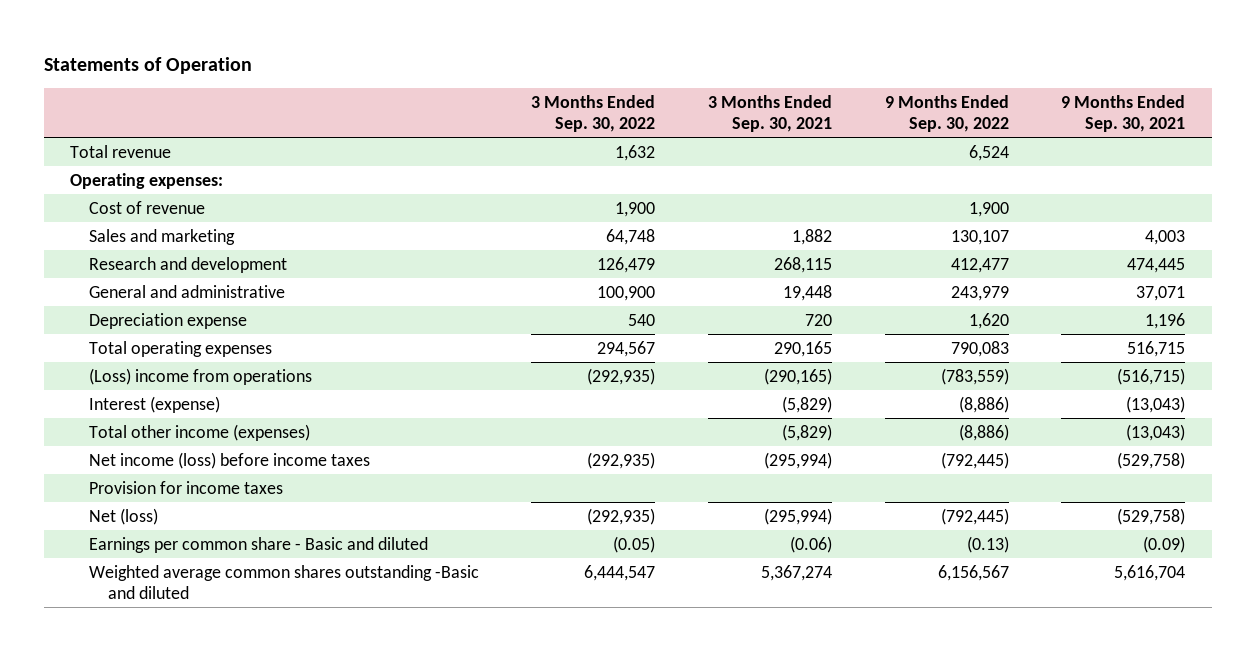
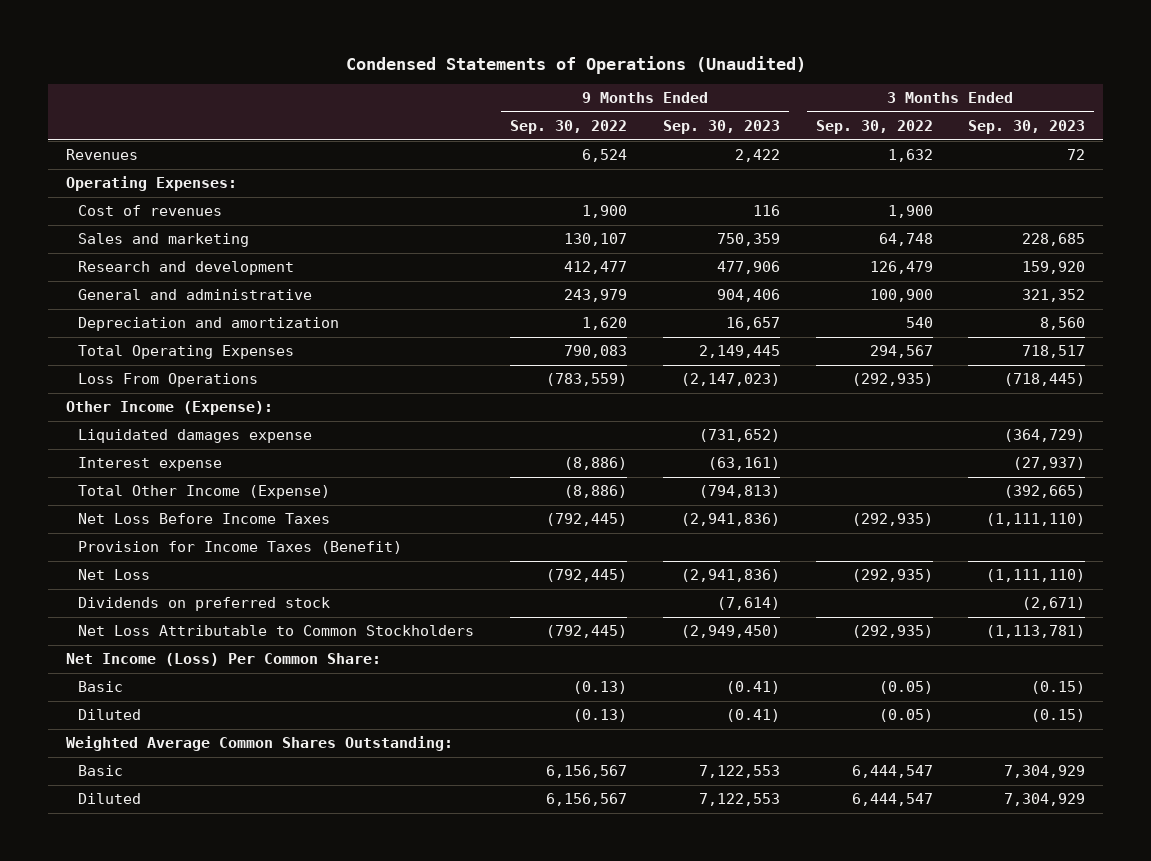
[43,56,252,74] Statements of Operation -> [345,56,806,75] Condensed Statements of Operations (Unaudited)
[708,95,833,132] 3 Months Ended Sep. 30, 2021 -> none
[1061,95,1186,132] 9 Months Ended Sep. 30, 2021 -> none
none -> [662,119,780,134] Sep. 30, 2023
none -> [968,119,1086,134] Sep. 30, 2023
[69,144,171,158] Total revenue -> [65,149,138,161] Revenues
[69,172,223,189] Operating expenses: -> [65,176,237,192] Operating Expenses:
[88,200,205,214] Cost of revenue -> [77,205,222,217] Cost of revenues
[88,312,247,329] Depreciation expense -> [77,317,339,332] Depreciation and amortization
[88,340,272,357] Total operating expenses -> [77,345,294,360] Total Operating Expenses
[88,367,312,385] (Loss) income from operations -> [77,373,258,388] Loss From Operations
none -> [65,401,273,416] Other Income (Expense):
none -> [77,429,312,444] Liquidated damages expense
[88,395,220,413] Interest (expense) -> [77,457,222,472] Interest expense
[88,423,310,441] Total other income (expenses) -> [77,485,330,500] Total Other Income (Expense)
[88,451,370,469] Net income (loss) before income taxes -> [77,513,330,525] Net Loss Before Income Taxes
[88,480,283,494] Provision for income taxes -> [77,541,402,555] Provision for Income Taxes (Benefit)
[88,507,158,525] Net (loss) -> [77,569,150,581] Net Loss
none -> [77,597,330,612] Dividends on preferred stock
none -> [77,625,474,637] Net Loss Attributable to Common Stockholders
none -> [65,653,381,667] Net Income (Loss) Per Common Share:
[88,536,428,553] Earnings per common share - Basic and diluted -> [77,681,123,693] Basic
none -> [77,709,141,721] Diluted
none -> [65,736,453,752] Weighted Average Common Shares Outstanding:
[88,564,479,599] Weighted average common shares outstanding -Basic and diluted -> [77,765,123,777] Basic
none -> [77,793,141,805] Diluted

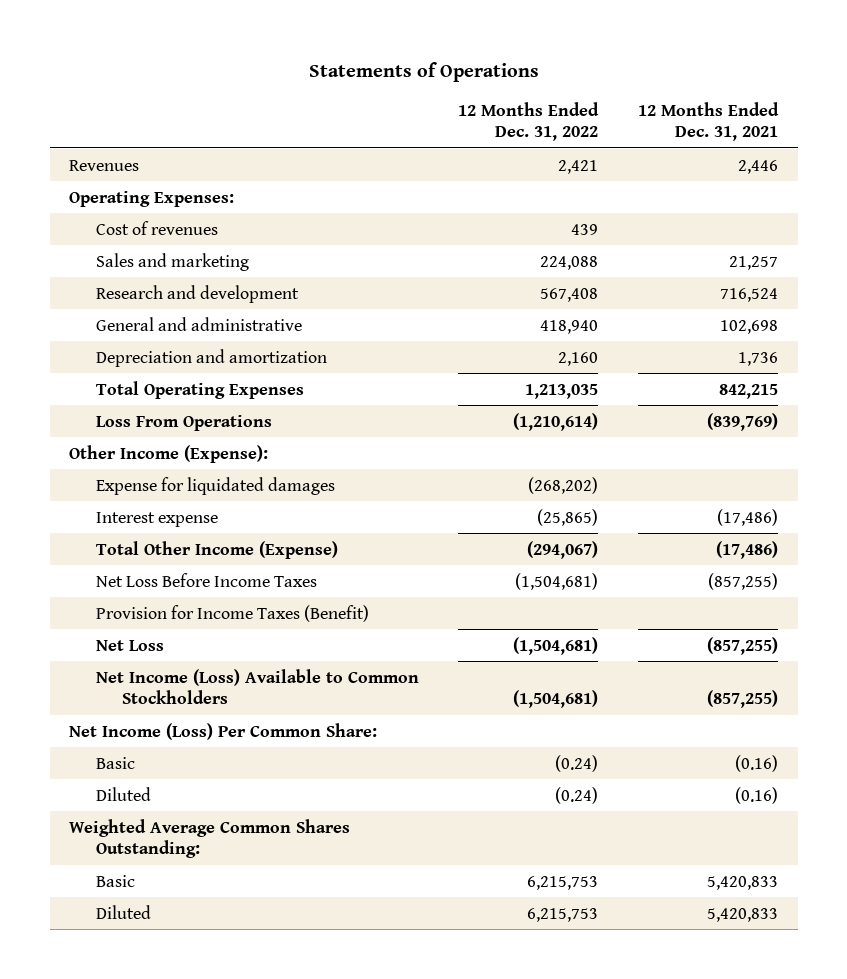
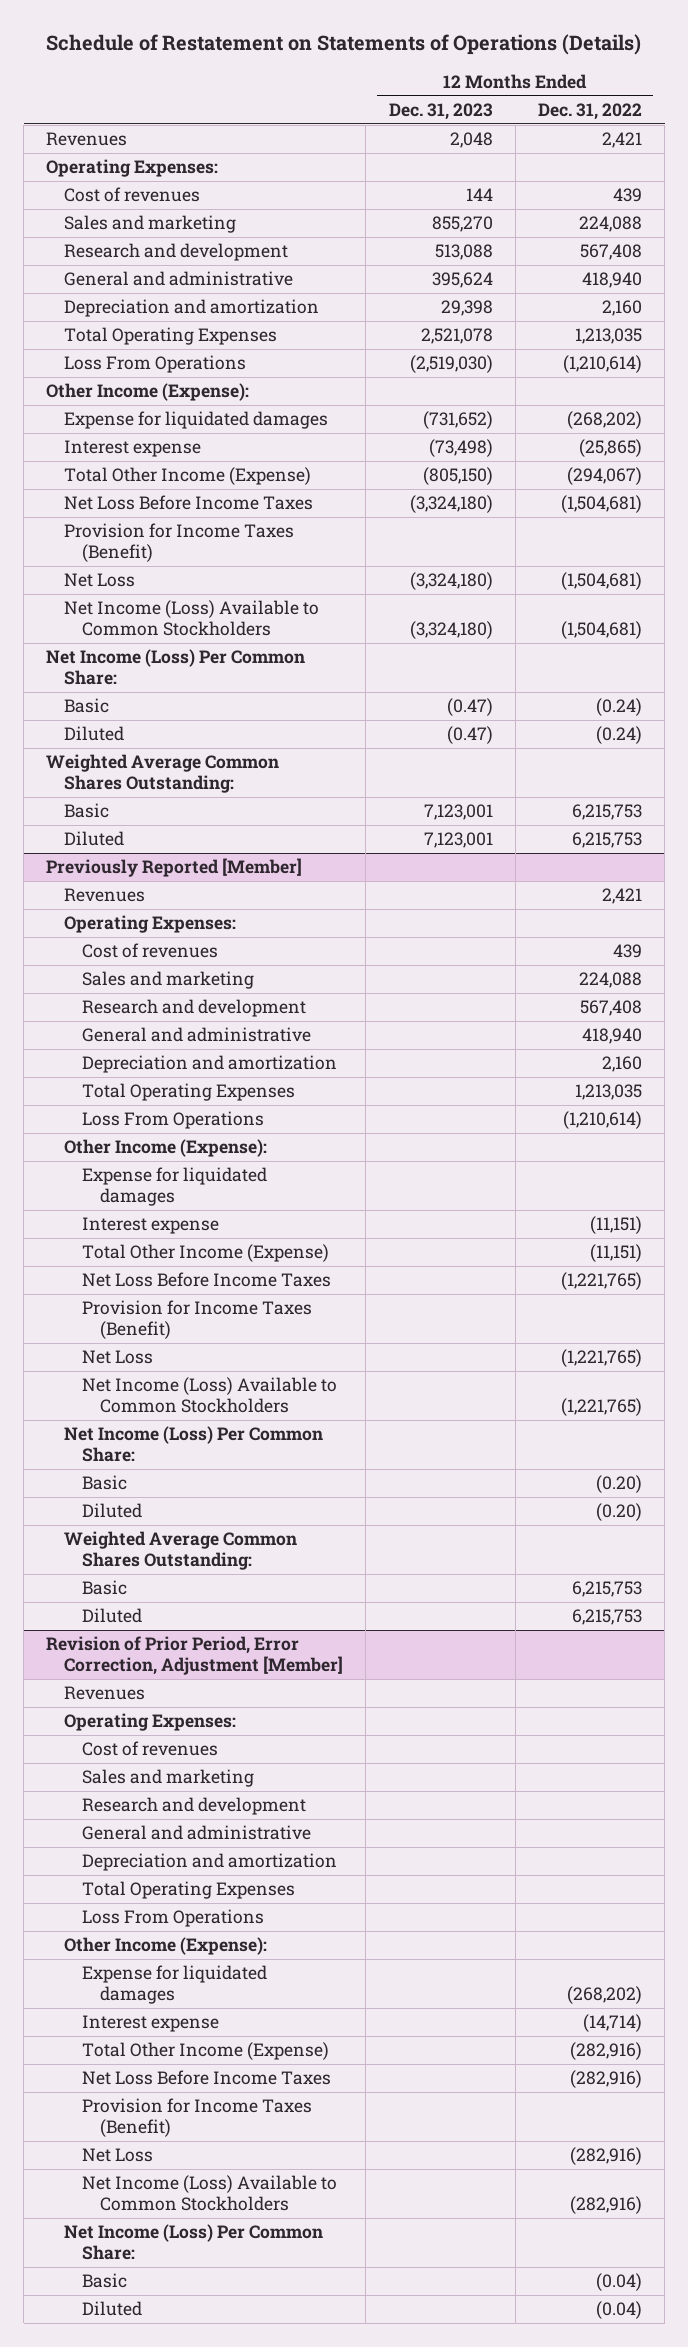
[308,61,539,82] Statements of Operations -> [46,34,642,56] Schedule of Restatement on Statements of Operations (Details)
[638,101,780,142] 12 Months Ended Dec. 31, 2021 -> none
none -> [388,103,493,121] Dec. 31, 2023
none -> [46,858,303,878] Previously Reported [Member]
none -> [64,888,146,903] Revenues
none -> [64,915,237,934] Operating Expenses:
none -> [82,943,219,959] Cost of revenues
none -> [82,971,255,990] Sales and marketing
none -> [82,999,307,1018] Research and development
none -> [82,1027,312,1043] General and administrative
none -> [82,1055,338,1074] Depreciation and amortization
none -> [82,1083,296,1102] Total Operating Expenses
none -> [82,1111,265,1130] Loss From Operations
none -> [64,1139,268,1158] Other Income (Expense):
none -> [82,1167,268,1206] Expense for liquidated damages
none -> [82,1217,220,1235] Interest expense
none -> [82,1244,330,1263] Total Other Income (Expense)
none -> [82,1272,332,1288] Net Loss Before Income Taxes
none -> [82,1300,313,1339] Provision for Income Taxes (Benefit)
none -> [82,1350,154,1365] Net Loss
none -> [82,1377,338,1413] Net Income (Loss) Available to Common Stockholders
none -> [64,1426,324,1462] Net Income (Loss) Per Common Share:
none -> [82,1475,128,1491] Basic
none -> [82,1503,143,1519] Diluted
none -> [64,1531,298,1570] Weighted Average Common Shares Outstanding:
none -> [82,1580,128,1596] Basic
none -> [82,1608,143,1624] Diluted
none -> [46,1636,344,1675] Revision of Prior Period, Error Correction, Adjustment [Member]
none -> [64,1686,146,1701] Revenues
none -> [64,1713,237,1732] Operating Expenses:
none -> [82,1741,219,1757] Cost of revenues
none -> [82,1769,255,1788] Sales and marketing
none -> [82,1797,307,1816] Research and development
none -> [82,1825,312,1841] General and administrative
none -> [82,1853,338,1872] Depreciation and amortization
none -> [82,1881,296,1900] Total Operating Expenses
none -> [82,1909,265,1928] Loss From Operations
none -> [64,1937,268,1956] Other Income (Expense):
none -> [82,1965,268,2004] Expense for liquidated damages
none -> [82,2015,220,2033] Interest expense
none -> [82,2042,330,2061] Total Other Income (Expense)
none -> [82,2070,332,2086] Net Loss Before Income Taxes
none -> [82,2098,313,2137] Provision for Income Taxes (Benefit)
none -> [82,2148,154,2163] Net Loss
none -> [82,2175,338,2211] Net Income (Loss) Available to Common Stockholders
none -> [64,2224,324,2260] Net Income (Loss) Per Common Share:
none -> [82,2273,128,2289] Basic
none -> [82,2301,143,2317] Diluted

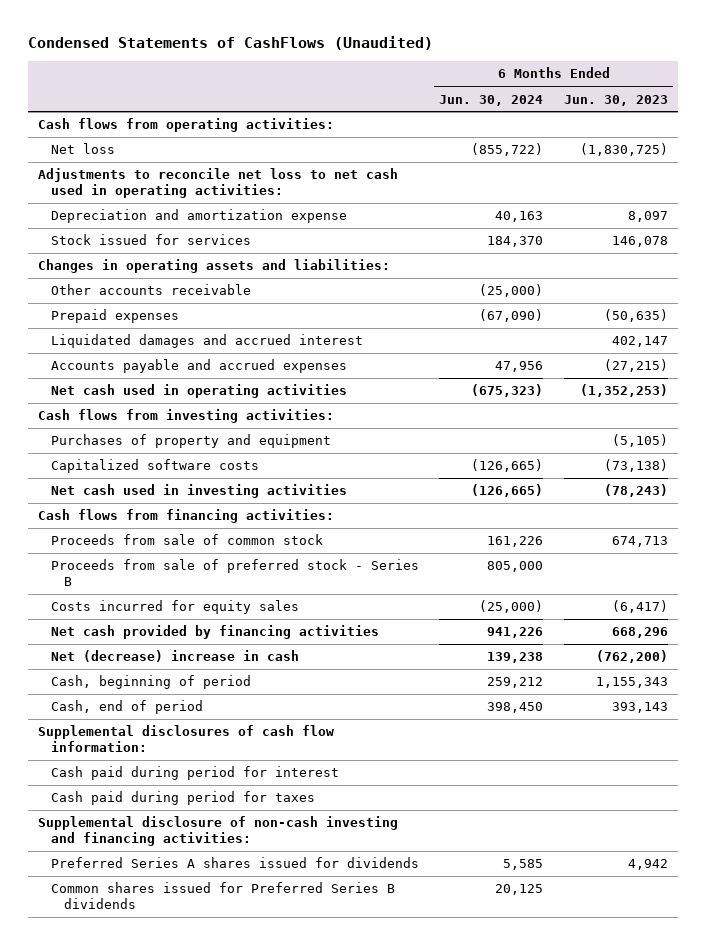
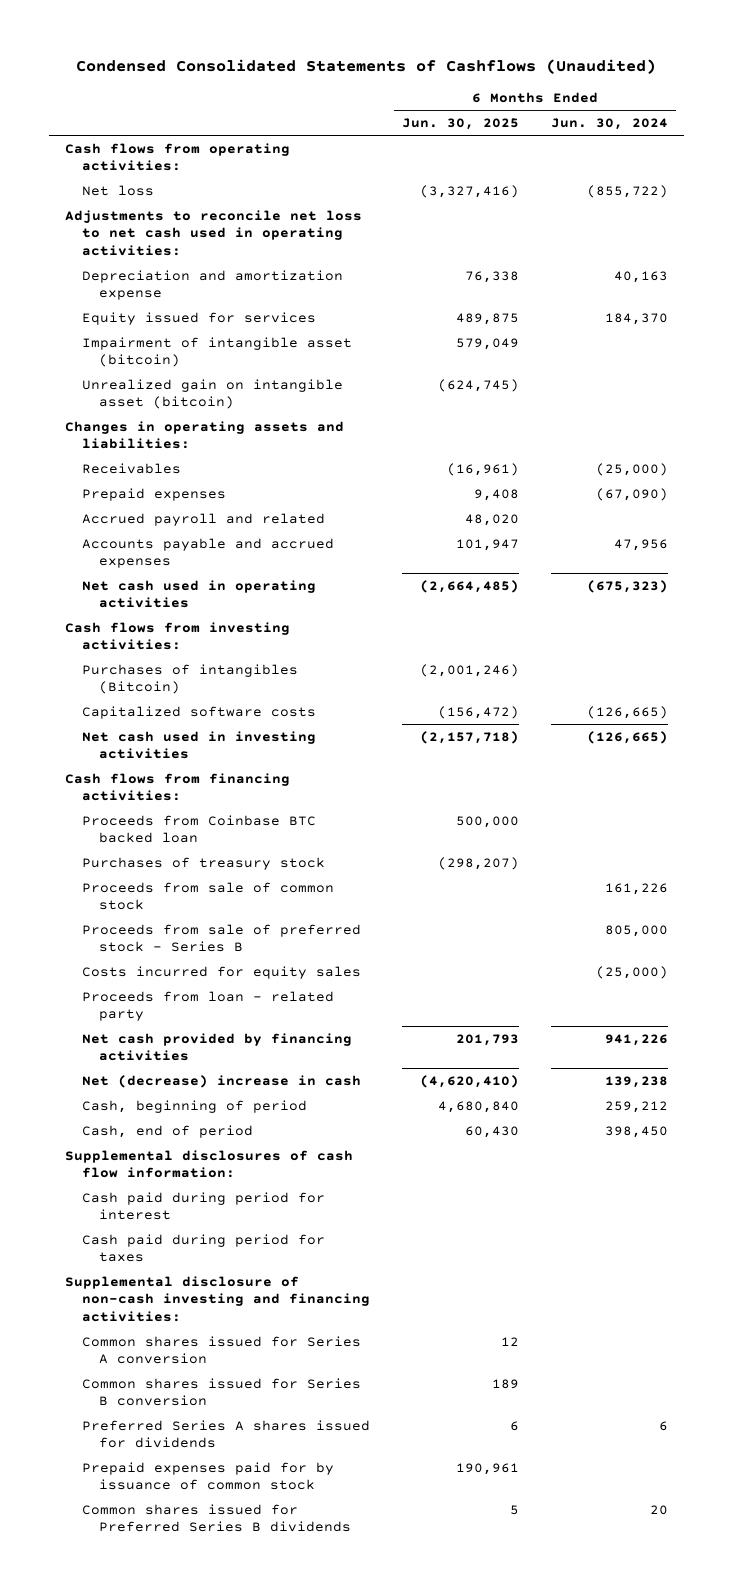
[28,36,434,51] Condensed Statements of CashFlows (Unaudited) -> [76,59,657,75] Condensed Consolidated Statements of Cashflows (Unaudited)
[563,94,668,106] Jun. 30, 2023 -> none
none -> [401,118,519,131] Jun. 30, 2025
[51,234,252,246] Stock issued for services -> [81,311,316,325] Equity issued for services
none -> [81,336,352,368] Impairment of intangible asset (bitcoin)
none -> [81,378,343,410] Unrealized gain on intangible asset (bitcoin)
[51,284,252,296] Other accounts receivable -> none
none -> [81,462,181,474] Receivables
[51,334,364,349] Liquidated damages and accrued interest -> none
none -> [81,512,325,526] Accrued payroll and related
[51,434,332,449] Purchases of property and equipment -> none
none -> [81,663,298,695] Purchases of intangibles (Bitcoin)
none -> [81,814,316,844] Proceeds from Coinbase BTC backed loan
none -> [81,856,325,870] Purchases of treasury stock
none -> [81,990,334,1022] Proceeds from loan - related party
none -> [81,1335,361,1365] Common shares issued for Series A conversion
none -> [81,1377,361,1407] Common shares issued for Series B conversion
[503,859,544,871] 5,585 -> [658,1420,668,1431] 6
none -> [81,1461,334,1491] Prepaid expenses paid for by issuance of common stock
[495,884,544,896] 20,125 -> [649,1504,668,1515] 20

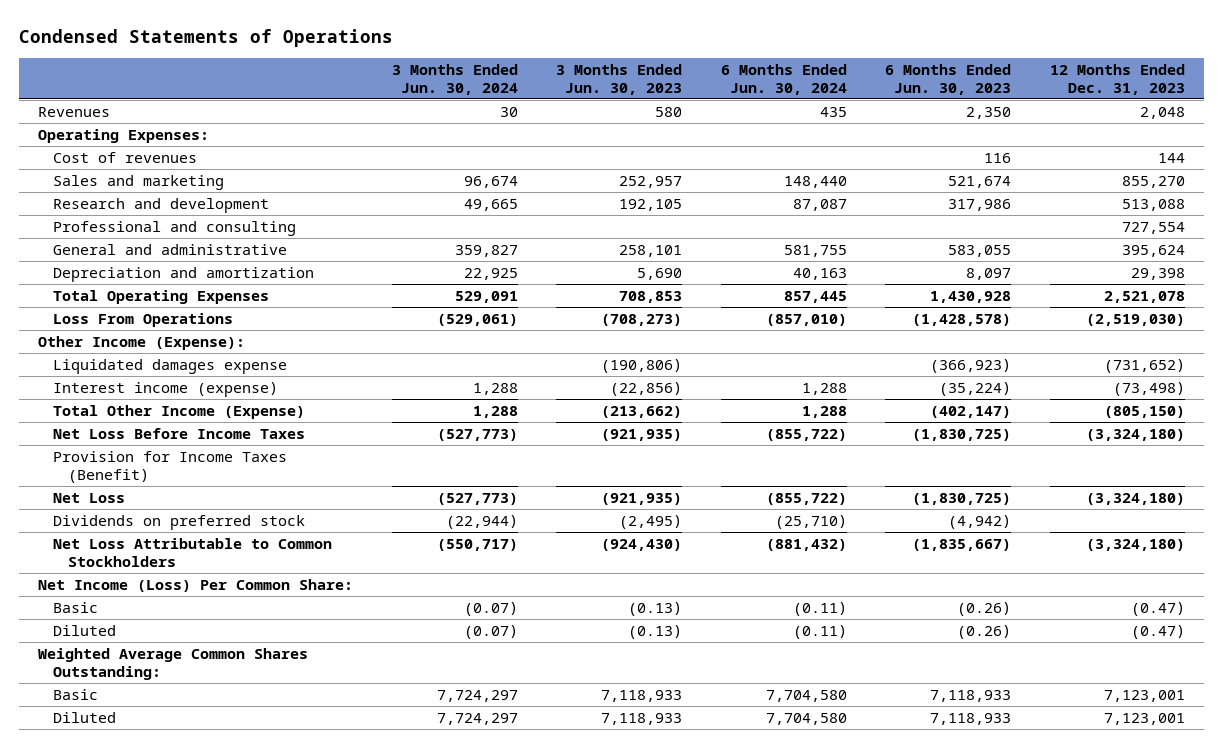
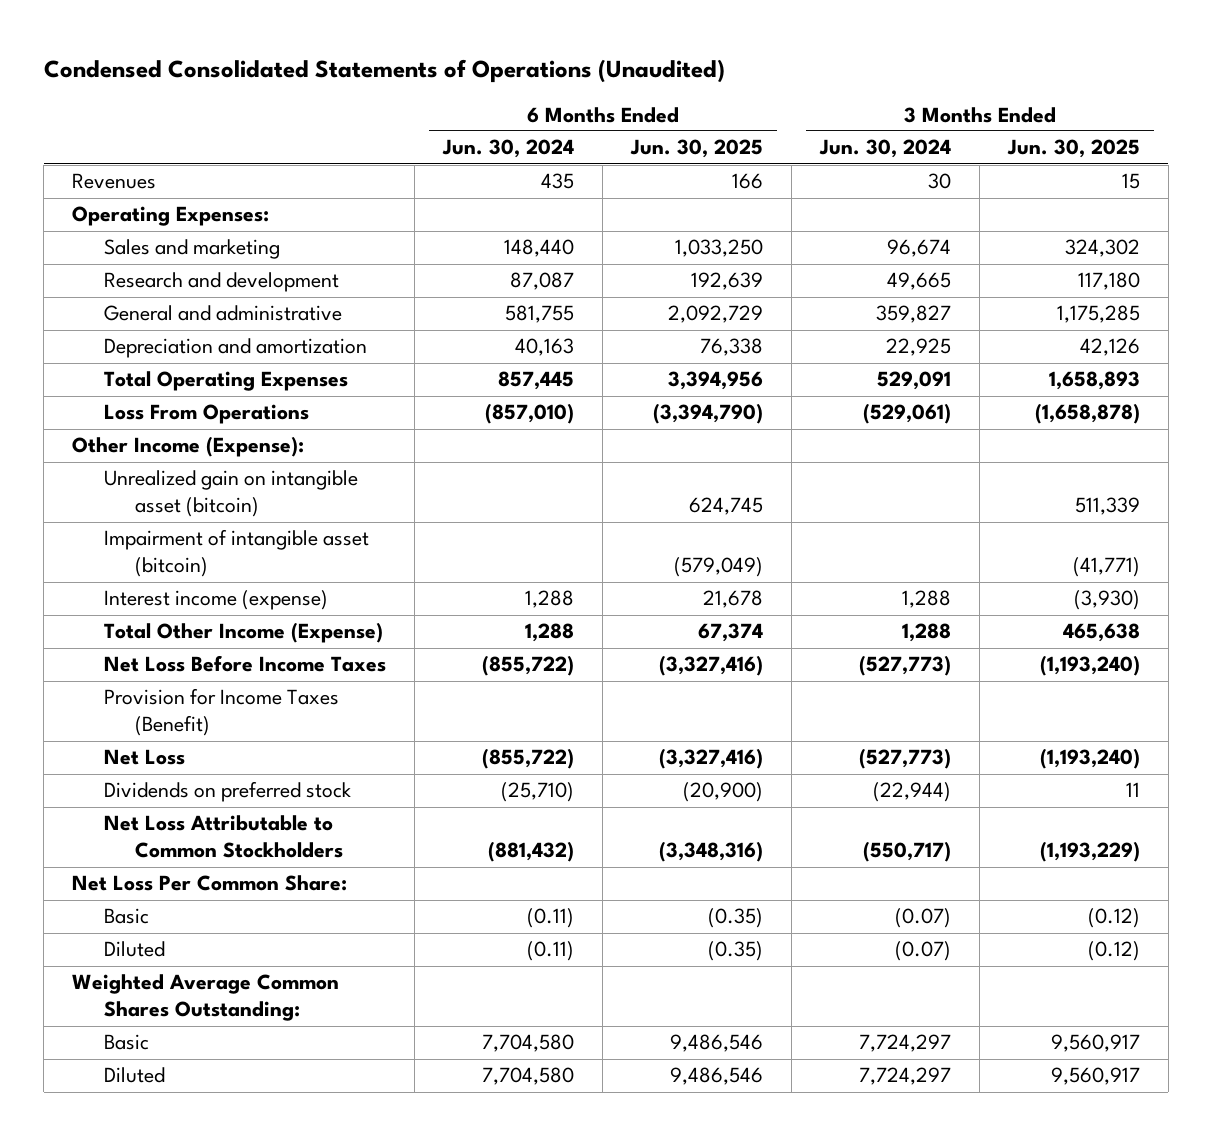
[18,28,393,47] Condensed Statements of Operations -> [43,59,725,84] Condensed Consolidated Statements of Operations (Unaudited)
[556,63,683,95] 3 Months Ended Jun. 30, 2023 -> none
[885,63,1012,95] 6 Months Ended Jun. 30, 2023 -> none
[1049,63,1185,95] 12 Months Ended Dec. 31, 2023 -> none
none -> [629,139,763,159] Jun. 30, 2025
none -> [1006,139,1140,159] Jun. 30, 2025
[53,152,198,164] Cost of revenues -> none
[53,221,297,237] Professional and consulting -> none
[53,359,288,375] Liquidated damages expense -> none
none -> [103,470,358,518] Unrealized gain on intangible asset (bitcoin)
none -> [103,529,369,578] Impairment of intangible asset (bitcoin)
[38,579,354,593] Net Income (Loss) Per Common Share: -> [72,875,348,892] Net Loss Per Common Share:

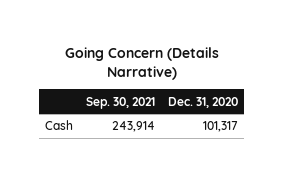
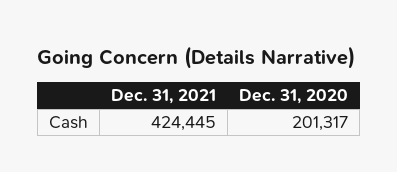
[86,96,156,109] Sep. 30, 2021 -> none
none -> [111,89,217,105] Dec. 31, 2021
[202,121,238,133] 101,317 -> [292,115,349,131] 201,317

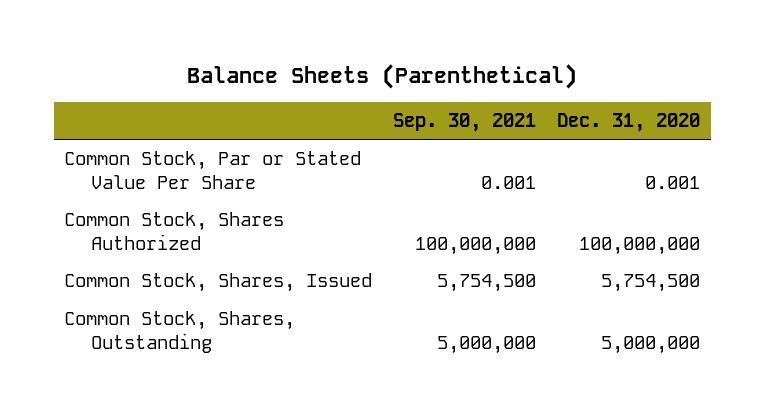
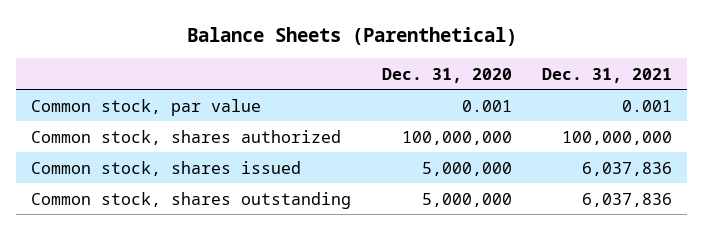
[393,113,537,133] Sep. 30, 2021 -> none
none -> [542,67,673,83] Dec. 31, 2021
[64,151,362,190] Common Stock, Par or Stated Value Per Share -> [31,98,262,116] Common stock, par value
[64,212,285,251] Common Stock, Shares Authorized -> [31,129,342,145] Common stock, shares authorized
[64,273,373,293] Common Stock, Shares, Issued -> [31,160,302,176] Common stock, shares issued
[601,274,701,293] 5,754,500 -> [421,161,512,176] 5,000,000
[64,311,296,354] Common Stock, Shares, Outstanding -> [31,191,352,209] Common stock, shares outstanding

